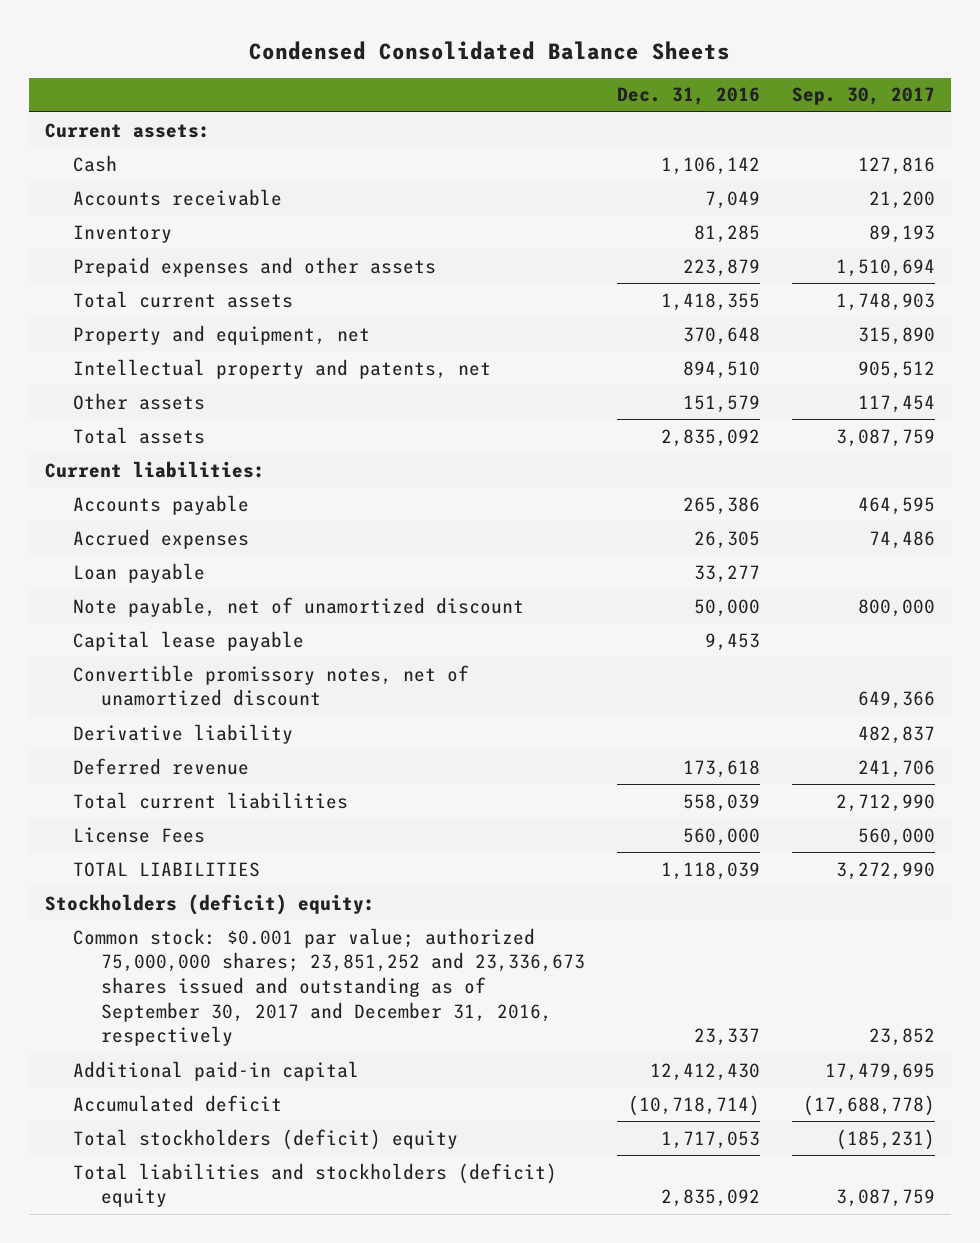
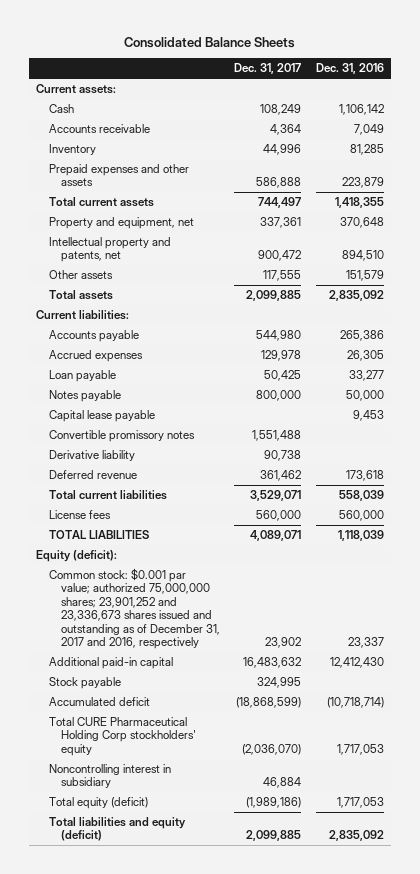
[248,40,730,60] Condensed Consolidated Balance Sheets -> [124,36,296,48] Consolidated Balance Sheets
[791,87,935,106] Sep. 30, 2017 -> none
none -> [234,63,302,75] Dec. 31, 2017
[73,596,525,617] Note payable, net of unamortized discount -> none
none -> [48,390,121,403] Notes payable
[73,664,470,707] Convertible promissory notes, net of unamortized discount -> none
none -> [48,430,195,443] Convertible promissory notes
[73,826,206,843] License Fees -> [48,510,111,520] License fees
[45,893,376,915] Stockholders (deficit) equity: -> [36,550,118,563] Equity (deficit):
[73,927,586,1047] Common stock: $0.001 par value; authorized 75,000,000 shares; 23,851,252 and 23,336,673 shares issued and outstanding as of September 30, 2017 and December 31, 2016, respectively -> [48,568,220,650] Common stock: $0.001 par value; authorized 75,000,000 shares; 23,901,252 and 23,336,673 shares issued and outstanding as of December 31, 2017 and 2016, respectively
none -> [48,677,121,690] Stock payable
[73,1128,459,1150] Total stockholders (deficit) equity -> [48,717,196,756] Total CURE Pharmaceutical Holding Corp stockholders' equity
none -> [48,764,171,789] Noncontrolling interest in subsidiary
none -> [48,797,148,810] Total equity (deficit)
[73,1162,558,1208] Total liabilities and stockholders (deficit) equity -> [48,817,186,842] Total liabilities and equity (deficit)

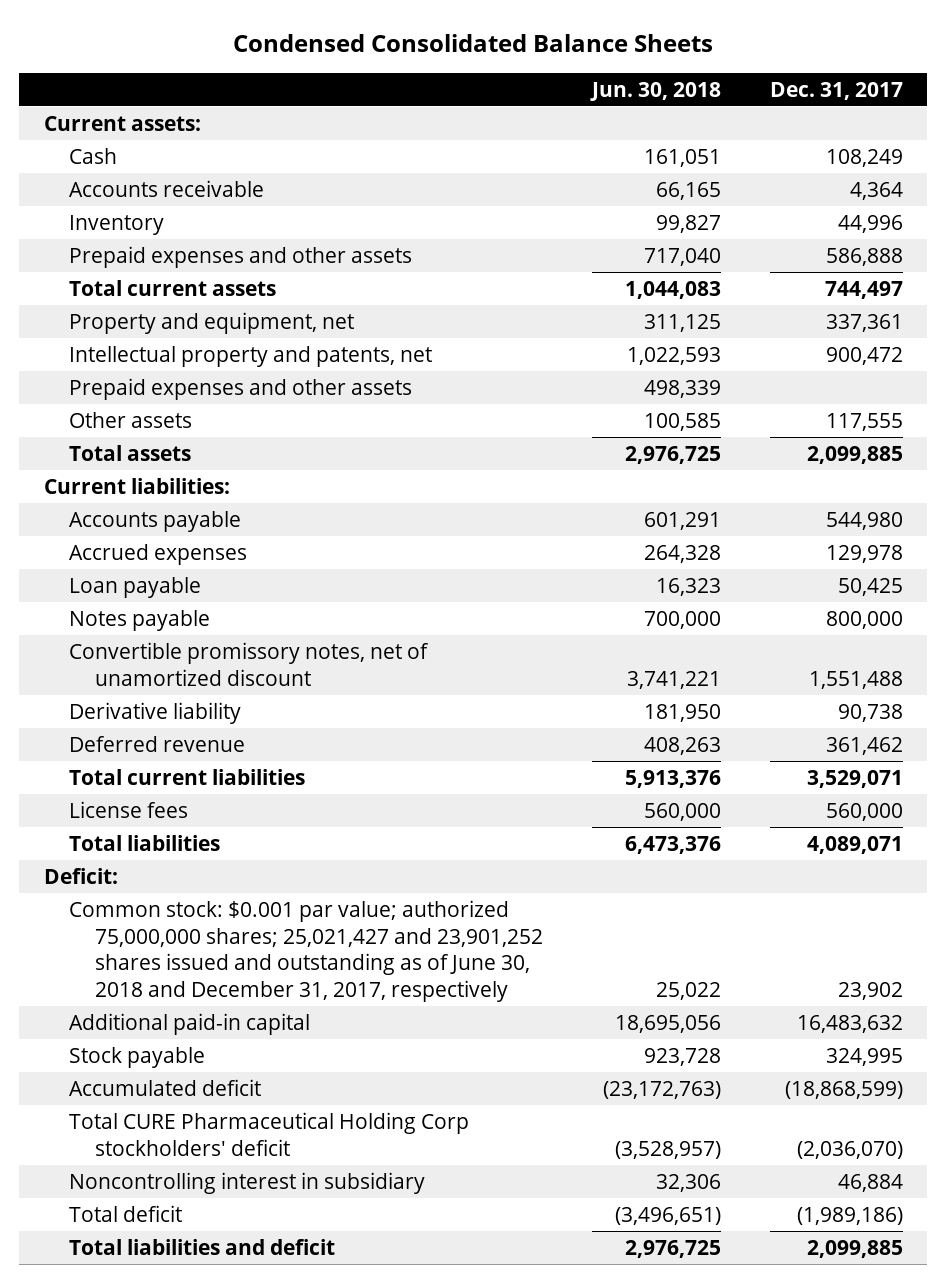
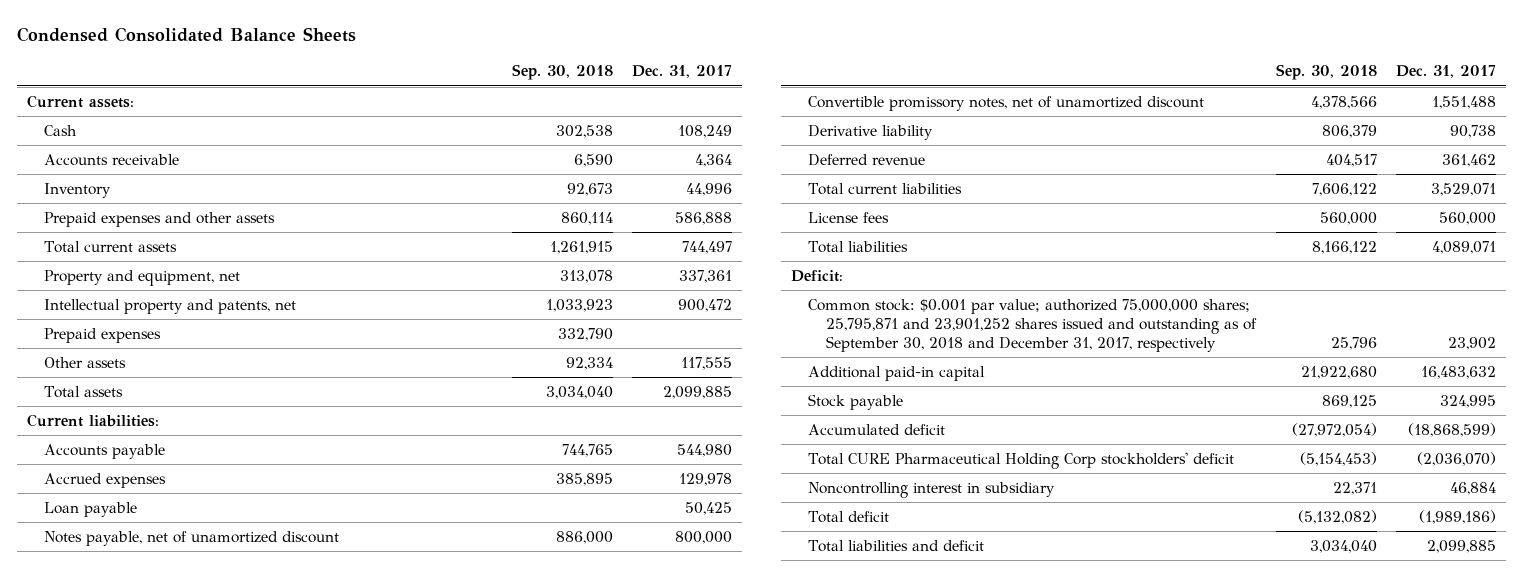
[589,81,721,101] Jun. 30, 2018 -> none
none -> [511,64,613,81] Sep. 30, 2018
[69,377,413,400] Prepaid expenses and other assets -> none
none -> [44,327,162,343] Prepaid expenses
[69,609,211,631] Notes payable -> none
none -> [44,530,340,546] Notes payable, net of unamortized discount
[69,899,543,1002] Common stock: $0.001 par value; authorized 75,000,000 shares; 25,021,427 and 23,901,252 shares issued and outstanding as of June 30, 2018 and December 31, 2017, respectively -> [808,298,1258,352] Common stock: $0.001 par value; authorized 75,000,000 shares; 25,795,871 and 23,901,252 shares issued and outstanding as of September 30, 2018 and December 31, 2017, respectively

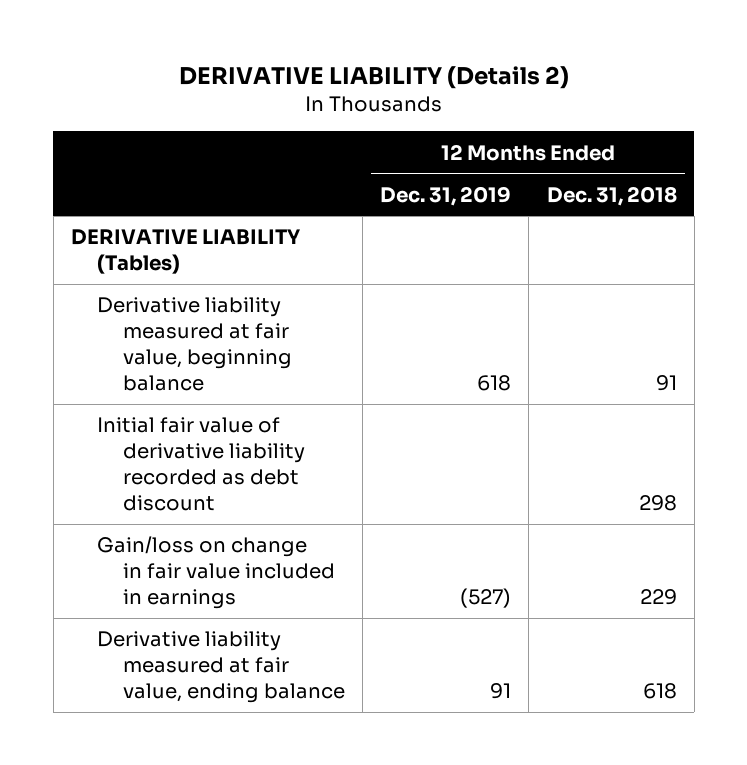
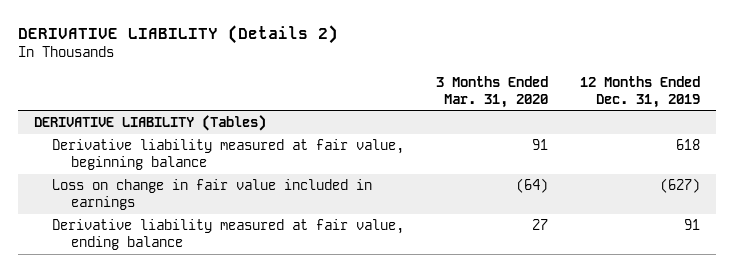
[546,185,677,206] Dec. 31, 2018 -> none
none -> [436,75,549,108] 3 Months Ended Mar. 31, 2020
[96,417,305,512] Initial fair value of derivative liability recorded as debt discount -> none
[96,536,335,610] Gain/loss on change in fair value included in earnings -> [52,179,373,211] Loss on change in fair value included in earnings
[460,588,512,609] (527) -> [659,178,700,194] (627)

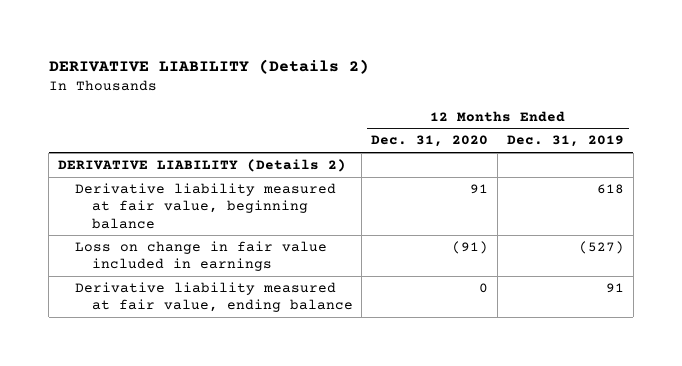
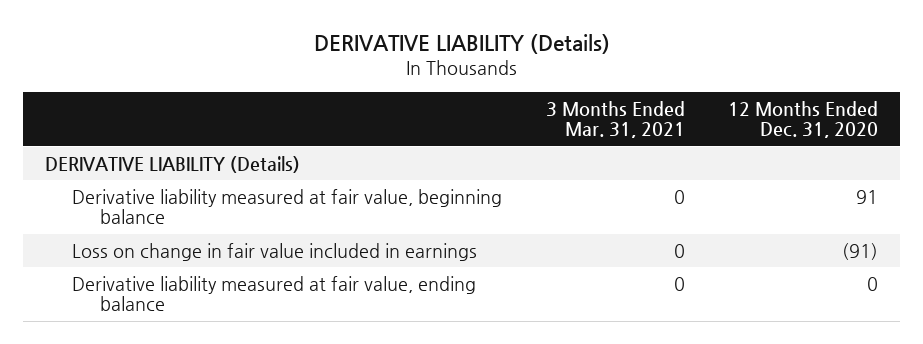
[48,59,369,75] DERIVATIVE LIABILITY (Details 2) -> [313,34,610,55] DERIVATIVE LIABILITY (Details)
[507,135,625,148] Dec. 31, 2019 -> none
none -> [545,100,685,139] 3 Months Ended Mar. 31, 2021
[58,159,347,173] DERIVATIVE LIABILITY (Details 2) -> [44,155,300,173] DERIVATIVE LIABILITY (Details)

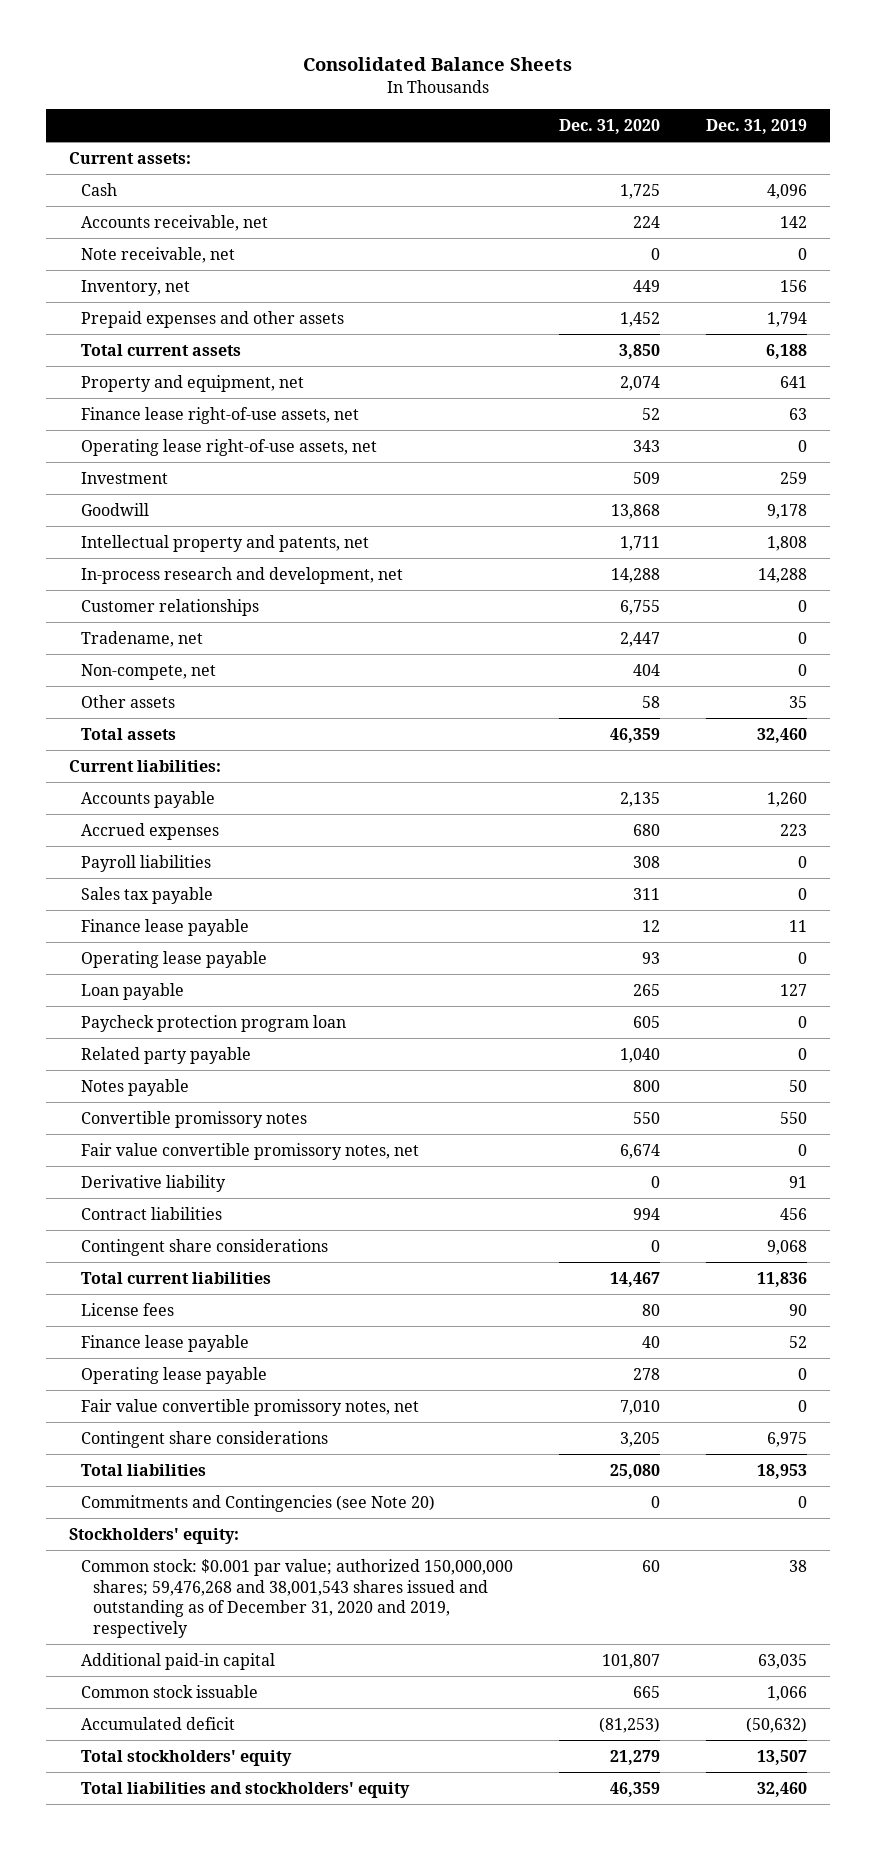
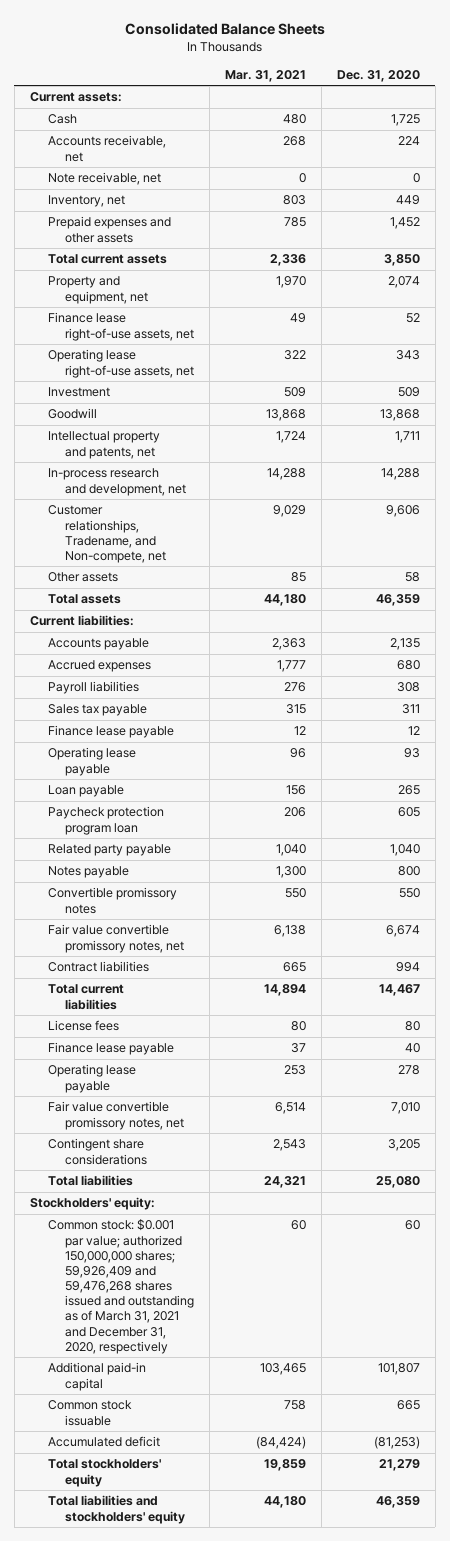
[705,118,807,134] Dec. 31, 2019 -> none
none -> [225,69,307,82] Mar. 31, 2021
[80,598,259,616] Customer relationships -> none
[80,630,203,647] Tradename, net -> none
[80,663,216,680] Non-compete, net -> none
none -> [47,505,167,563] Customer relationships, Tradename, and Non-compete, net
[80,1174,226,1192] Derivative liability -> none
[80,1238,328,1256] Contingent share considerations -> none
[80,1494,435,1512] Commitments and Contingencies (see Note 20) -> none
[80,1558,513,1638] Common stock: $0.001 par value; authorized 150,000,000 shares; 59,476,268 and 38,001,543 shares issued and outstanding as of December 31, 2020 and 2019, respectively -> [47,1219,195,1354] Common stock: $0.001 par value; authorized 150,000,000 shares; 59,926,409 and 59,476,268 shares issued and outstanding as of March 31, 2021 and December 31, 2020, respectively

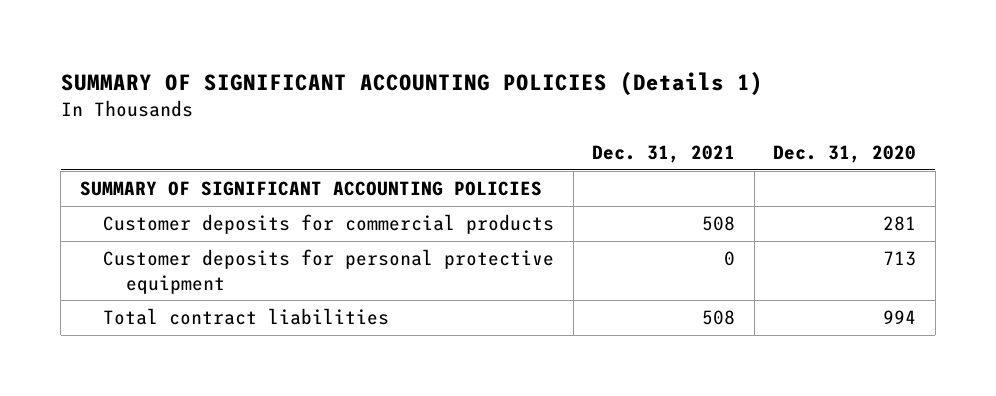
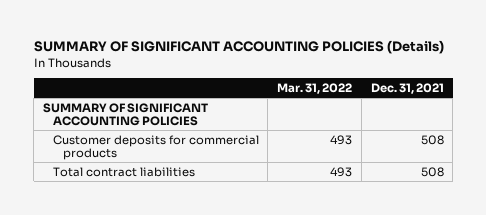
[60,72,763,96] SUMMARY OF SIGNIFICANT ACCOUNTING POLICIES (Details 1) -> [33,40,444,55] SUMMARY OF SIGNIFICANT ACCOUNTING POLICIES (Details)
[773,144,917,163] Dec. 31, 2020 -> none
none -> [277,82,353,94] Mar. 31, 2022
[103,249,555,294] Customer deposits for personal protective equipment -> none

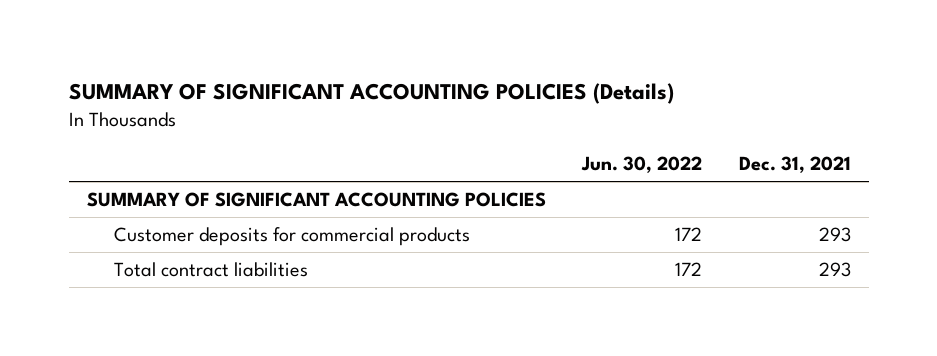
[277,82,353,94] Mar. 31, 2022 -> none
none -> [581,155,703,173] Jun. 30, 2022
[420,134,444,145] 508 -> [818,227,851,243] 293
[420,166,444,177] 508 -> [818,262,851,278] 293

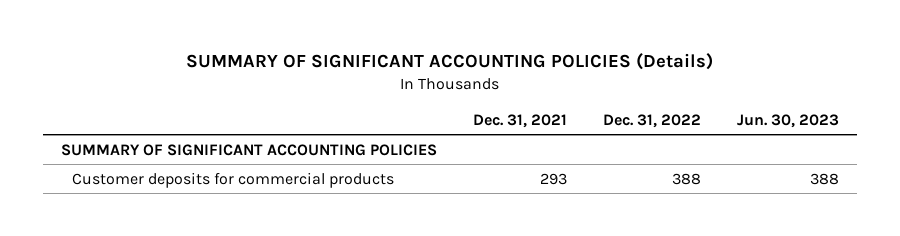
[581,155,703,173] Jun. 30, 2022 -> none
none -> [603,113,702,128] Dec. 31, 2022
none -> [737,113,840,128] Jun. 30, 2023
[113,262,308,278] Total contract liabilities -> none

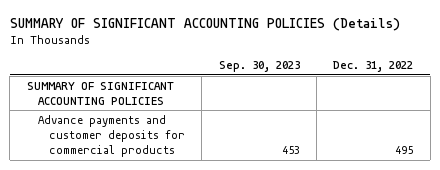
[472,113,567,128] Dec. 31, 2021 -> none
[737,113,840,128] Jun. 30, 2023 -> none
none -> [218,61,300,73] Sep. 30, 2023
[72,171,395,188] Customer deposits for commercial products -> [37,114,186,157] Advance payments and customer deposits for commercial products
[672,172,702,185] 388 -> [395,145,414,154] 495

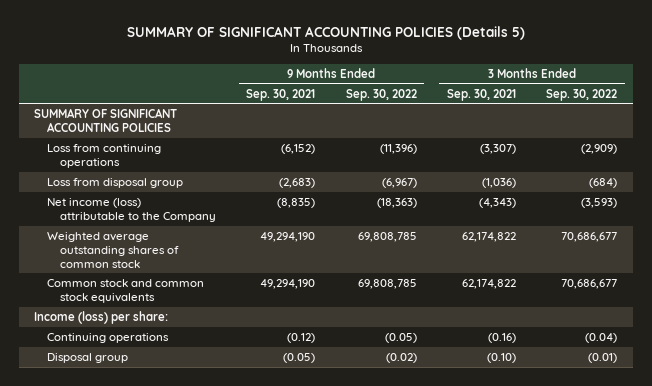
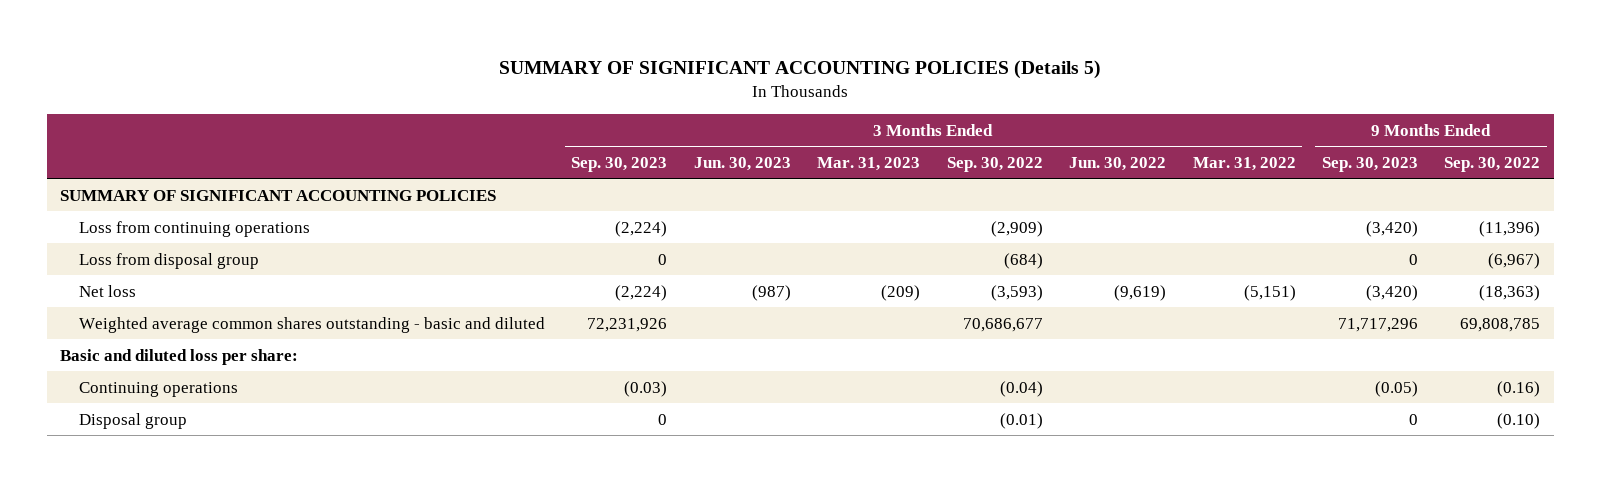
[246,88,316,101] Sep. 30, 2021 -> none
[447,88,517,101] Sep. 30, 2021 -> none
none -> [571,156,668,172] Sep. 30, 2023
none -> [693,156,791,171] Jun. 30, 2023
none -> [817,156,921,171] Mar. 31, 2023
none -> [1069,156,1167,171] Jun. 30, 2022
none -> [1192,156,1296,171] Mar. 31, 2022
none -> [1321,156,1418,172] Sep. 30, 2023
[46,278,204,303] Common stock and common stock equivalents -> none
[34,310,169,324] Income (loss) per share: -> none
[46,197,216,222] Net income (loss) attributable to the Company -> [78,284,136,297] Net loss
[46,231,179,268] Weighted average outstanding shares of common stock -> [78,316,545,333] Weighted average common shares outstanding - basic and diluted
none -> [60,348,299,365] Basic and diluted loss per share:
[384,332,417,343] (0.05) -> [1497,380,1541,397] (0.16)
[385,352,417,363] (0.02) -> [1497,412,1541,429] (0.10)

